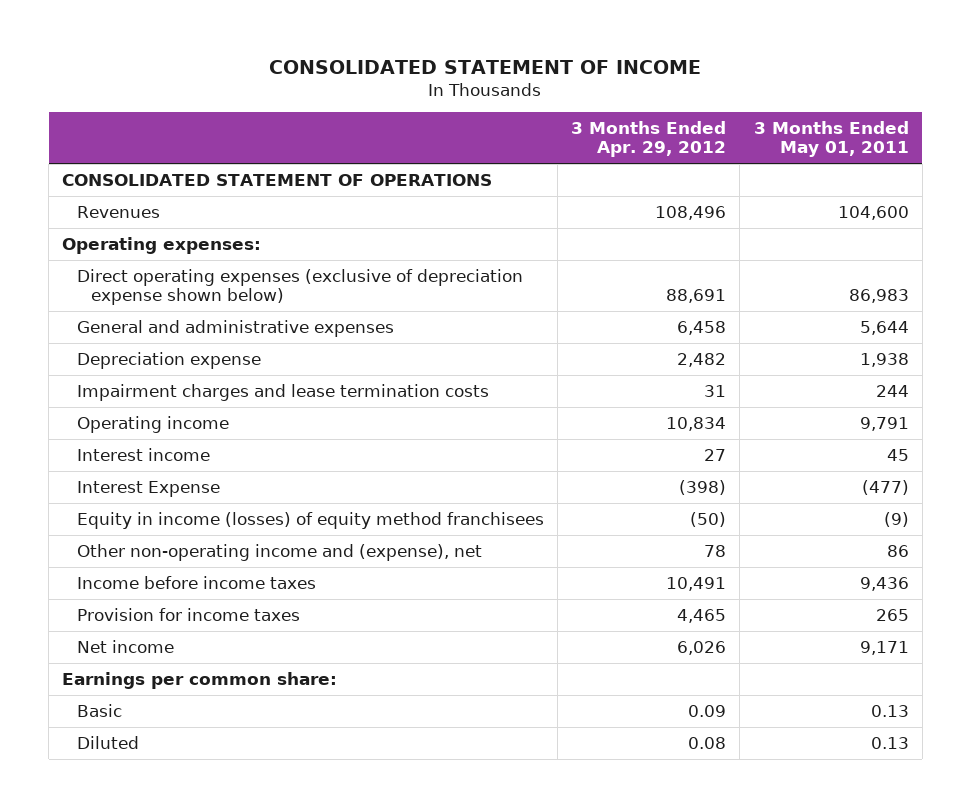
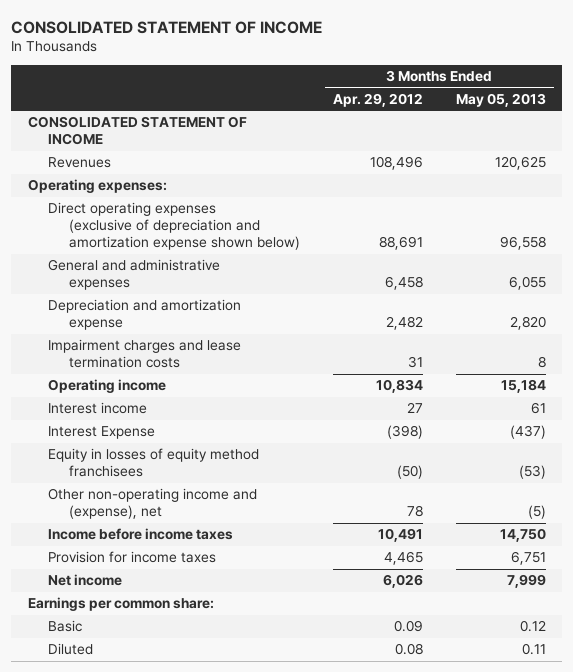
[753,121,909,158] 3 Months Ended May 01, 2011 -> none
none -> [455,92,546,107] May 05, 2013
[62,173,493,186] CONSOLIDATED STATEMENT OF OPERATIONS -> [27,116,247,146] CONSOLIDATED STATEMENT OF INCOME
[76,268,523,306] Direct operating expenses (exclusive of depreciation expense shown below) -> [48,202,301,251] Direct operating expenses (exclusive of depreciation and amortization expense shown below)
[76,351,261,369] Depreciation expense -> [48,299,242,331] Depreciation and amortization expense
[76,511,544,529] Equity in income (losses) of equity method franchisees -> [48,448,260,478] Equity in losses of equity method franchisees

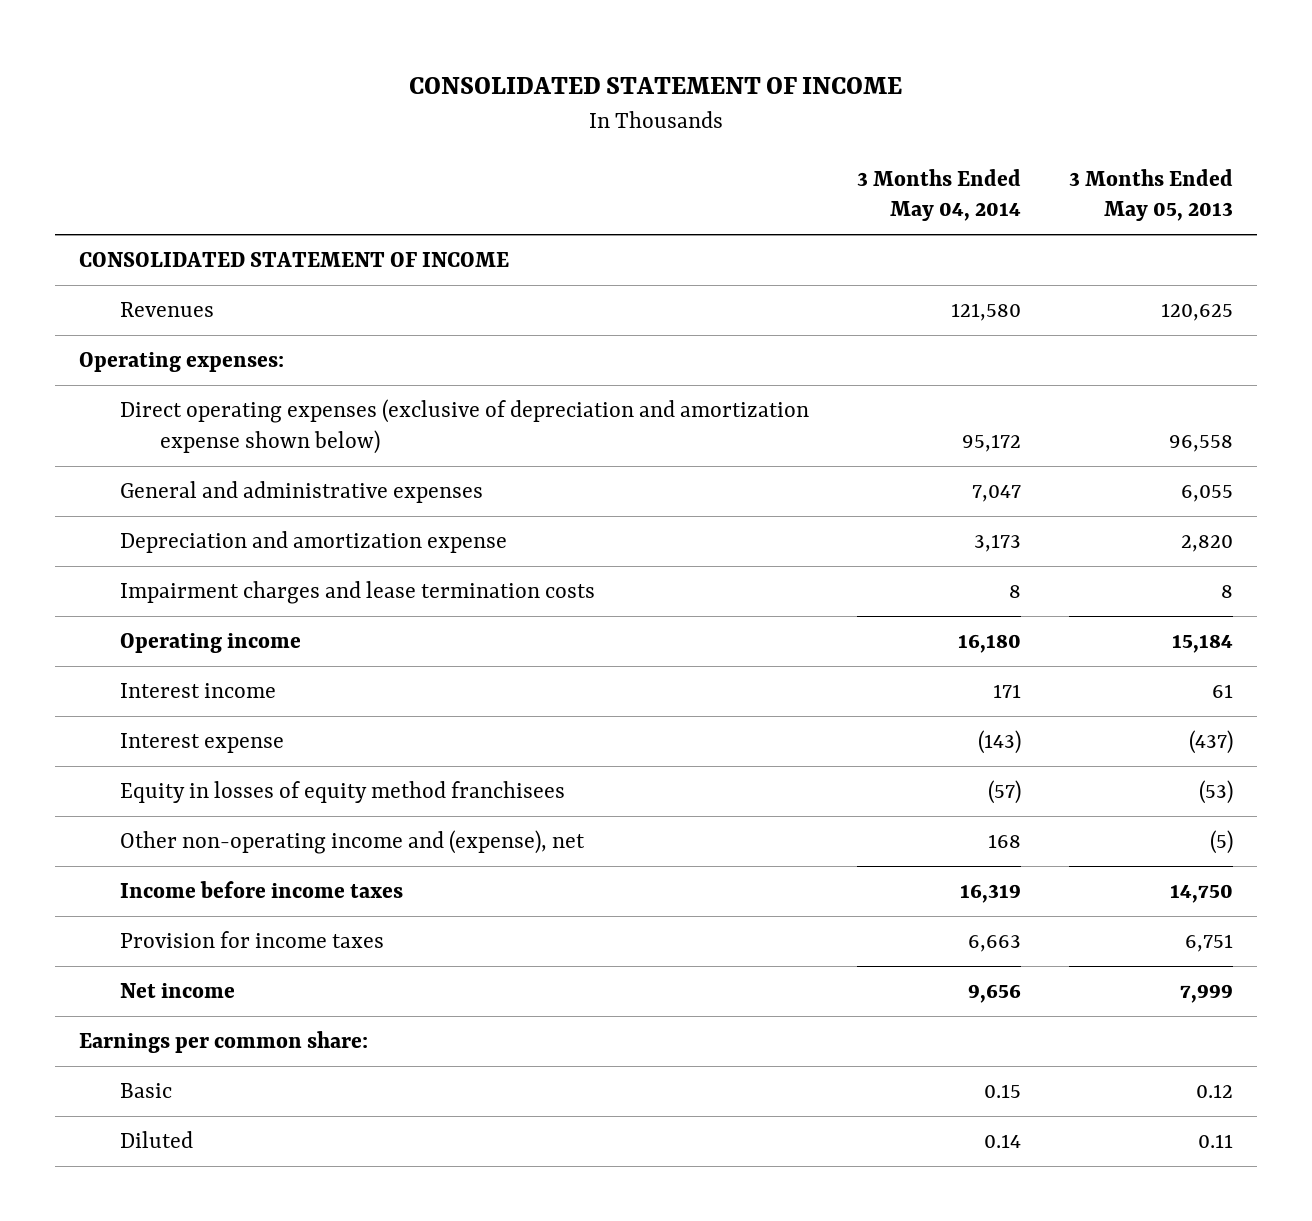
[332,92,423,107] Apr. 29, 2012 -> none
none -> [856,168,1021,222] 3 Months Ended May 04, 2014
[48,426,156,440] Interest Expense -> [119,733,284,754] Interest expense

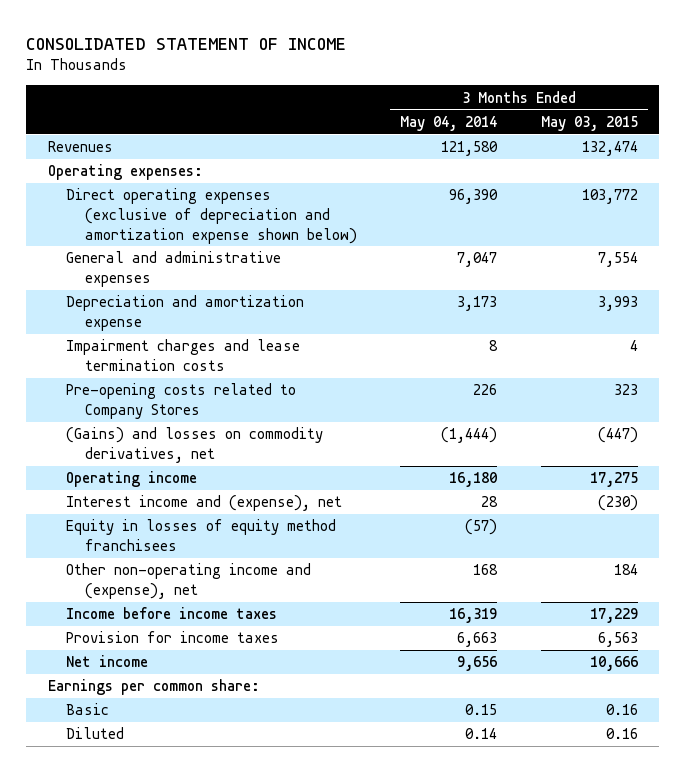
[1068,168,1233,222] 3 Months Ended May 05, 2013 -> none
none -> [540,115,638,131] May 03, 2015
[79,252,510,268] CONSOLIDATED STATEMENT OF INCOME -> none
[961,433,1021,452] 95,172 -> [449,189,499,205] 96,390
none -> [66,383,297,419] Pre-opening costs related to Company Stores
none -> [66,427,324,463] (Gains) and losses on commodity derivatives, net
[119,683,276,699] Interest income -> none
[119,733,284,754] Interest expense -> none
none -> [66,495,343,512] Interest income and (expense), net

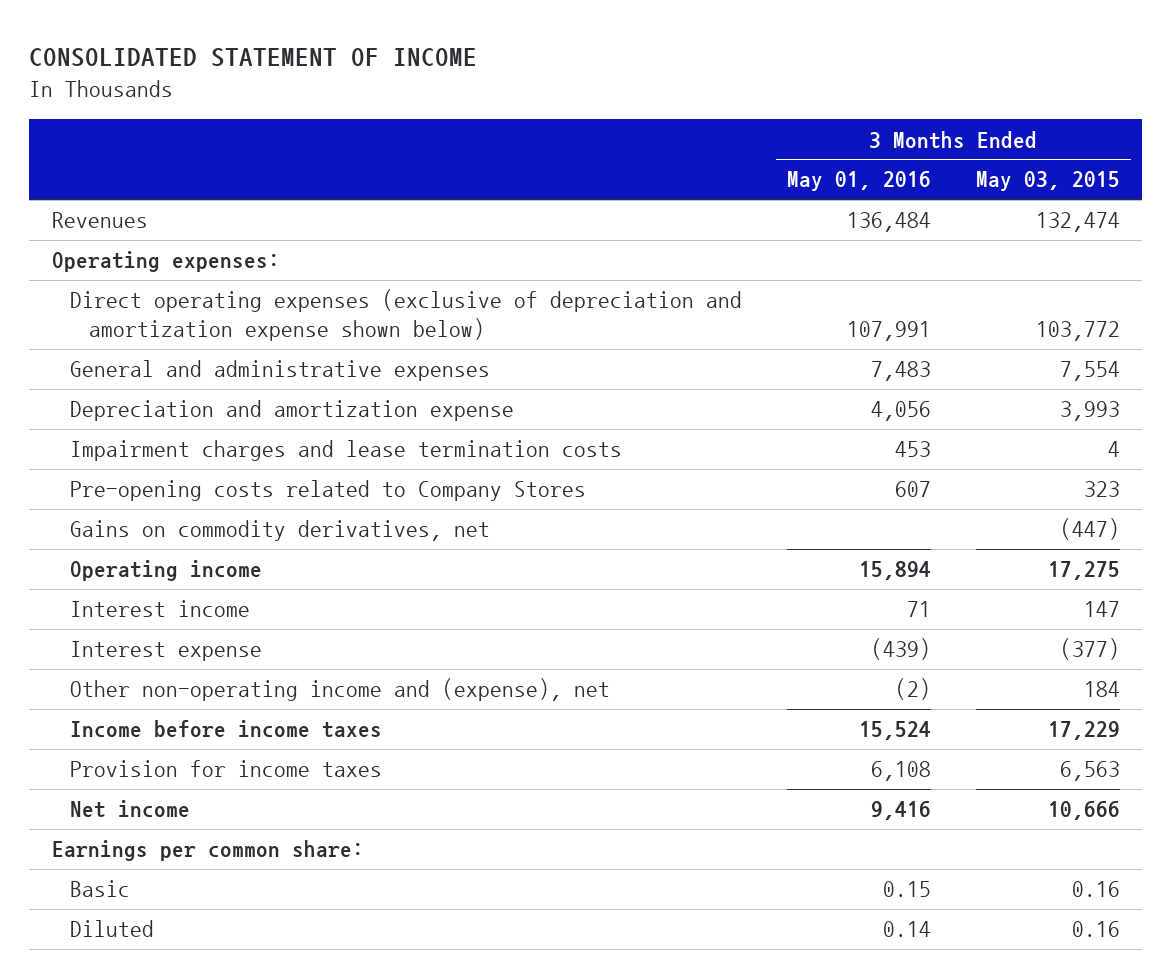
[400,115,498,131] May 04, 2014 -> none
none -> [787,171,932,192] May 01, 2016
[66,427,324,463] (Gains) and losses on commodity derivatives, net -> [70,520,491,542] Gains on commodity derivatives, net
[66,495,343,512] Interest income and (expense), net -> none
[66,519,337,551] Equity in losses of equity method franchisees -> none
none -> [70,600,251,618] Interest income
none -> [70,641,263,662] Interest expense

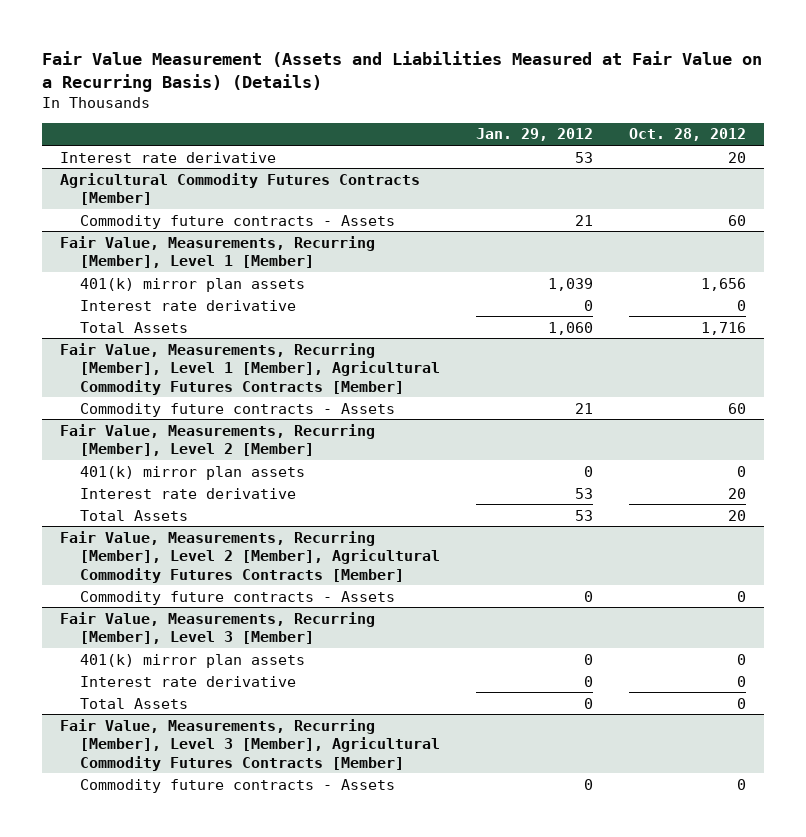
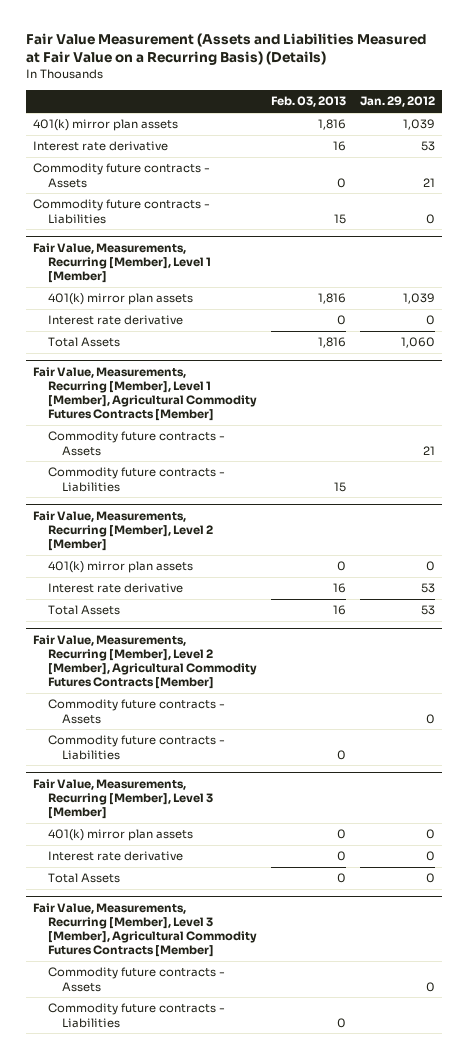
[628,128,746,142] Oct. 28, 2012 -> none
none -> [270,96,346,108] Feb. 03, 2013
none -> [33,119,179,132] 401(k) mirror plan assets
[59,172,420,206] Agricultural Commodity Futures Contracts [Member] -> none
none -> [33,199,211,224] Commodity future contracts - Liabilities
none -> [47,467,225,492] Commodity future contracts - Liabilities
none -> [47,735,225,760] Commodity future contracts - Liabilities
none -> [47,1003,225,1028] Commodity future contracts - Liabilities

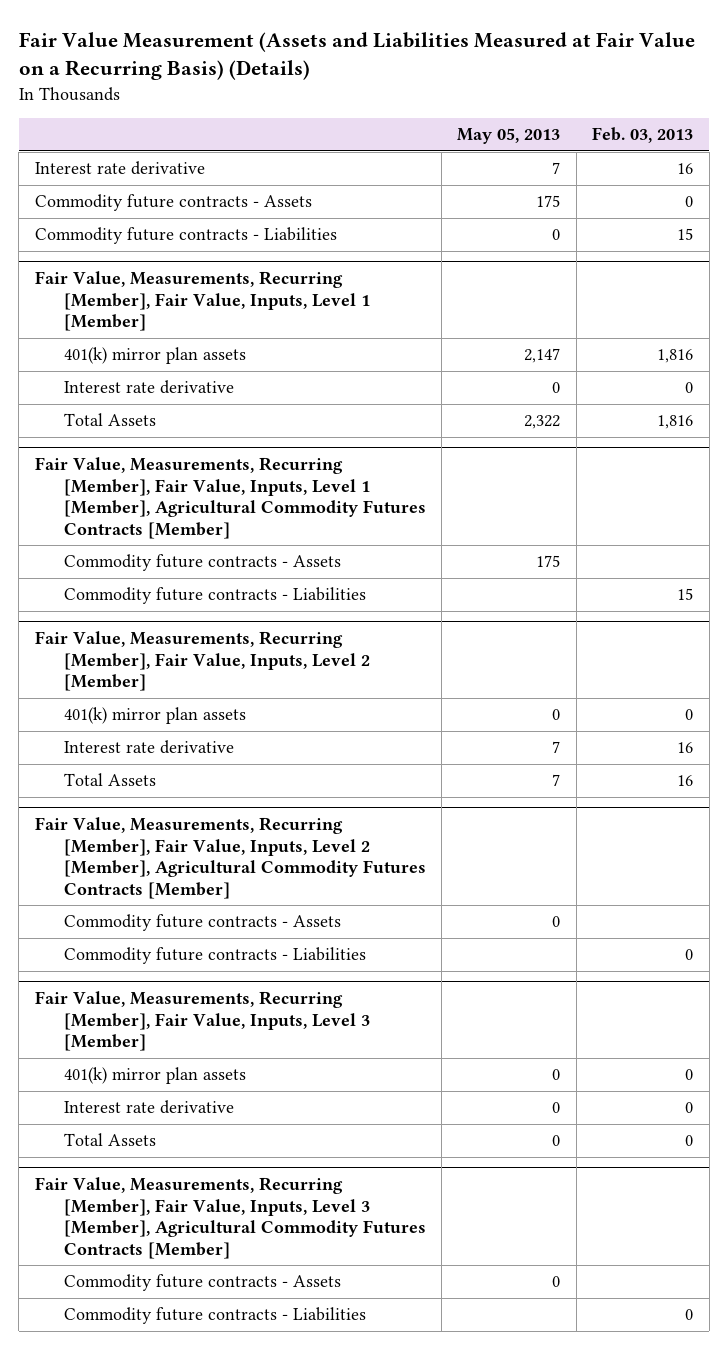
[360,96,436,108] Jan. 29, 2012 -> none
none -> [457,128,561,145] May 05, 2013
[33,119,179,132] 401(k) mirror plan assets -> none
[33,242,211,283] Fair Value, Measurements, Recurring [Member], Level 1 [Member] -> [34,271,370,332] Fair Value, Measurements, Recurring [Member], Fair Value, Inputs, Level 1 [Member]
[33,366,257,422] Fair Value, Measurements, Recurring [Member], Level 1 [Member], Agricultural Commodity Futures Contracts [Member] -> [34,457,426,539] Fair Value, Measurements, Recurring [Member], Fair Value, Inputs, Level 1 [Member], Agricultural Commodity Futures Contracts [Member]
[33,510,213,551] Fair Value, Measurements, Recurring [Member], Level 2 [Member] -> [34,631,370,692] Fair Value, Measurements, Recurring [Member], Fair Value, Inputs, Level 2 [Member]
[33,634,257,690] Fair Value, Measurements, Recurring [Member], Level 2 [Member], Agricultural Commodity Futures Contracts [Member] -> [34,817,426,899] Fair Value, Measurements, Recurring [Member], Fair Value, Inputs, Level 2 [Member], Agricultural Commodity Futures Contracts [Member]
[33,778,213,819] Fair Value, Measurements, Recurring [Member], Level 3 [Member] -> [34,991,370,1052] Fair Value, Measurements, Recurring [Member], Fair Value, Inputs, Level 3 [Member]
[33,902,257,958] Fair Value, Measurements, Recurring [Member], Level 3 [Member], Agricultural Commodity Futures Contracts [Member] -> [34,1177,426,1259] Fair Value, Measurements, Recurring [Member], Fair Value, Inputs, Level 3 [Member], Agricultural Commodity Futures Contracts [Member]

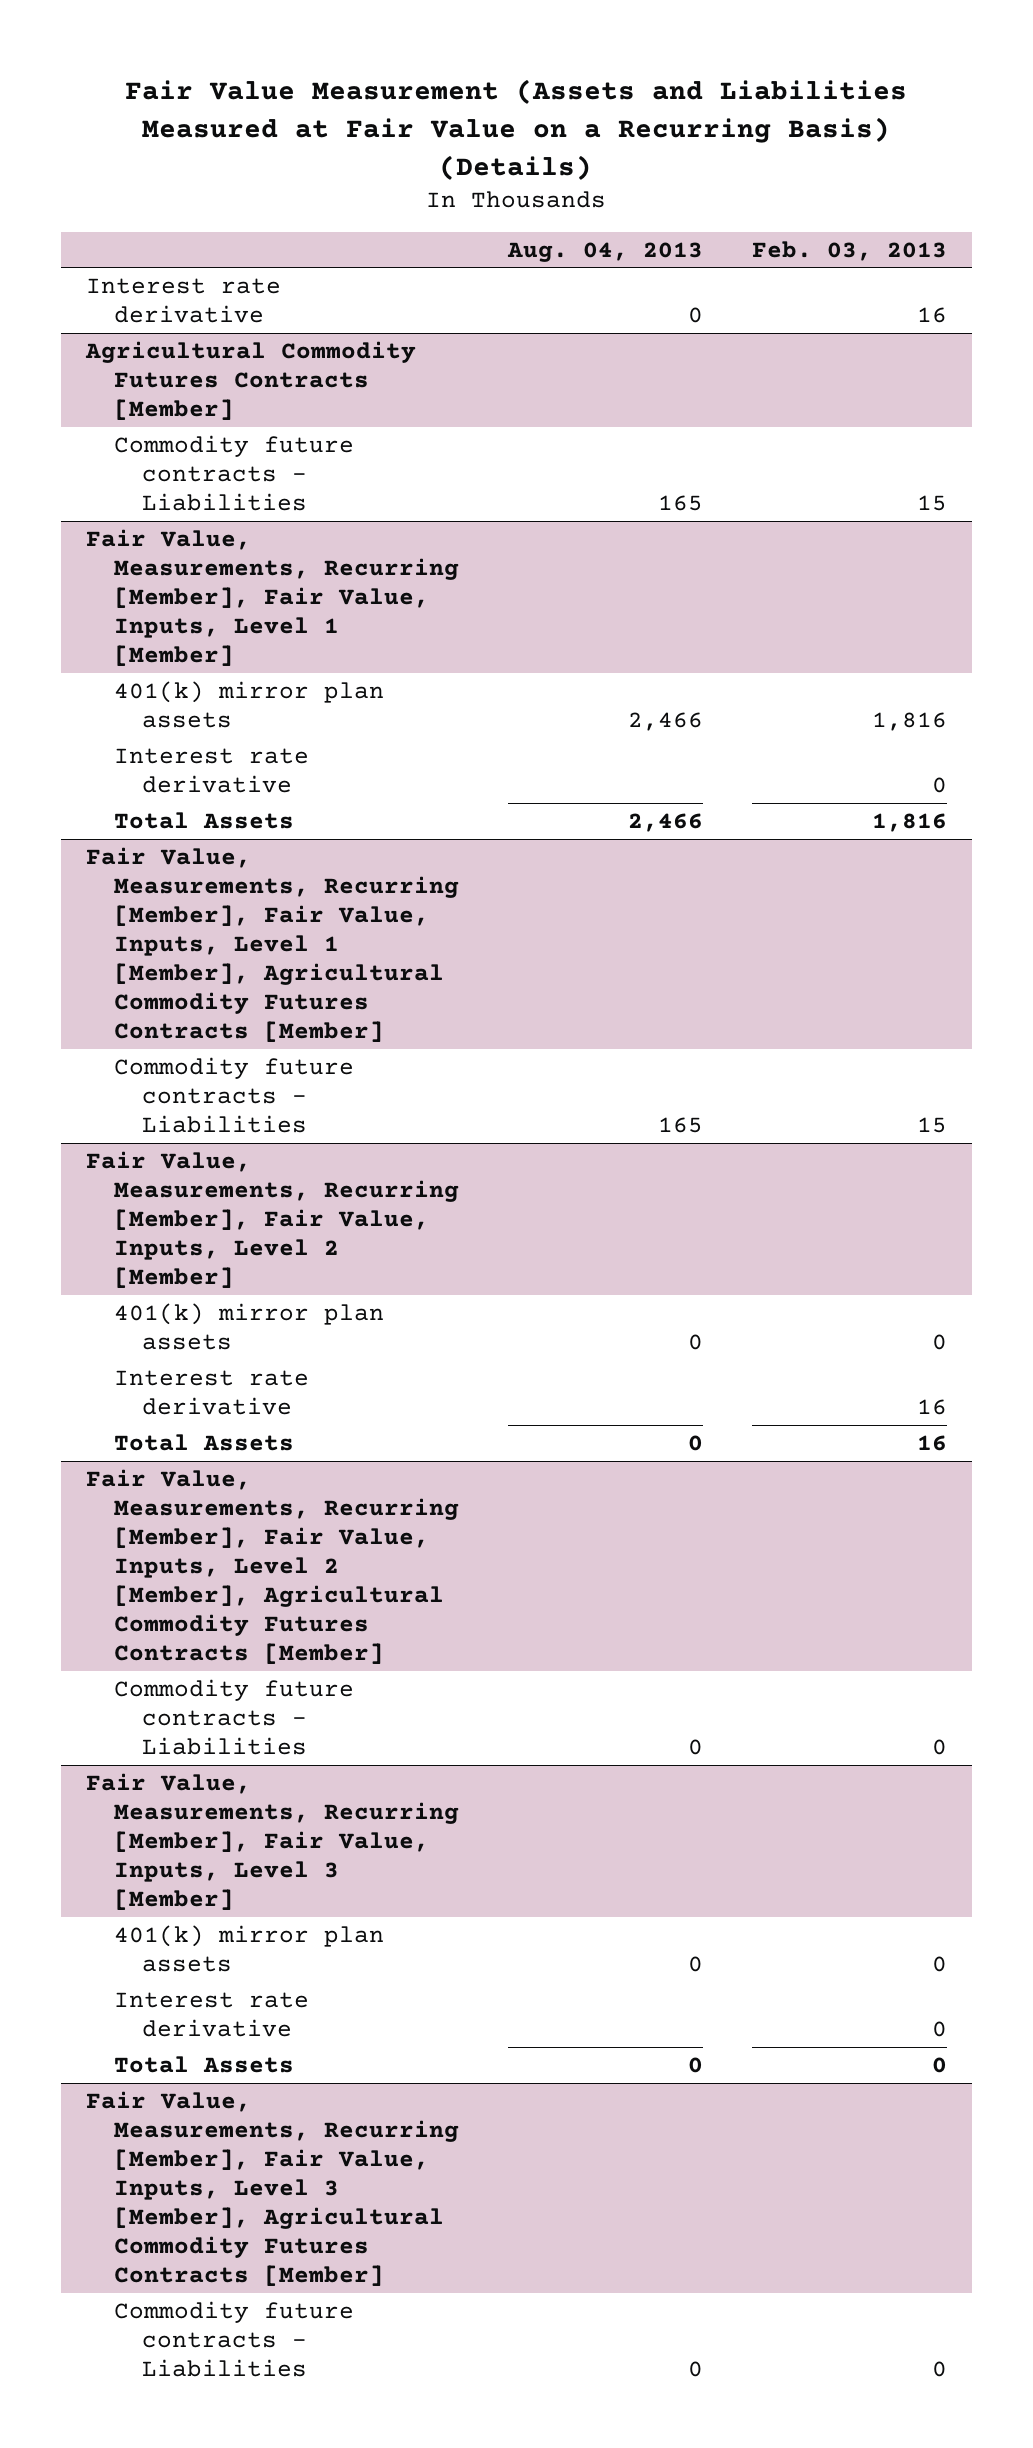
[457,128,561,145] May 05, 2013 -> none
none -> [506,241,703,262] Aug. 04, 2013
[34,194,312,212] Commodity future contracts - Assets -> none
none -> [84,340,416,420] Agricultural Commodity Futures Contracts [Member]
[63,554,341,572] Commodity future contracts - Assets -> none
[63,914,341,932] Commodity future contracts - Assets -> none
[63,1274,341,1292] Commodity future contracts - Assets -> none

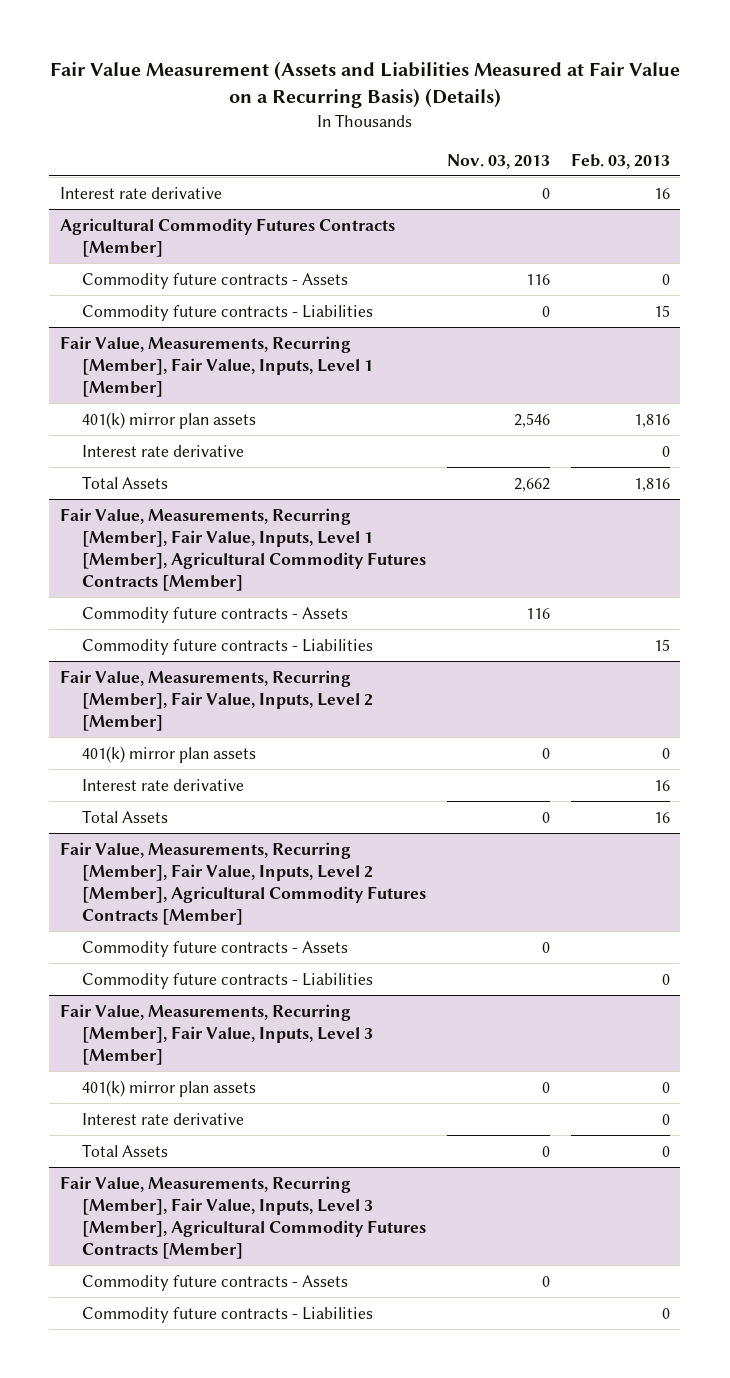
[506,241,703,262] Aug. 04, 2013 -> none
none -> [446,153,550,169] Nov. 03, 2013
none -> [81,272,348,289] Commodity future contracts - Assets
none -> [81,606,348,623] Commodity future contracts - Assets
none -> [81,940,348,957] Commodity future contracts - Assets
none -> [81,1274,348,1291] Commodity future contracts - Assets

